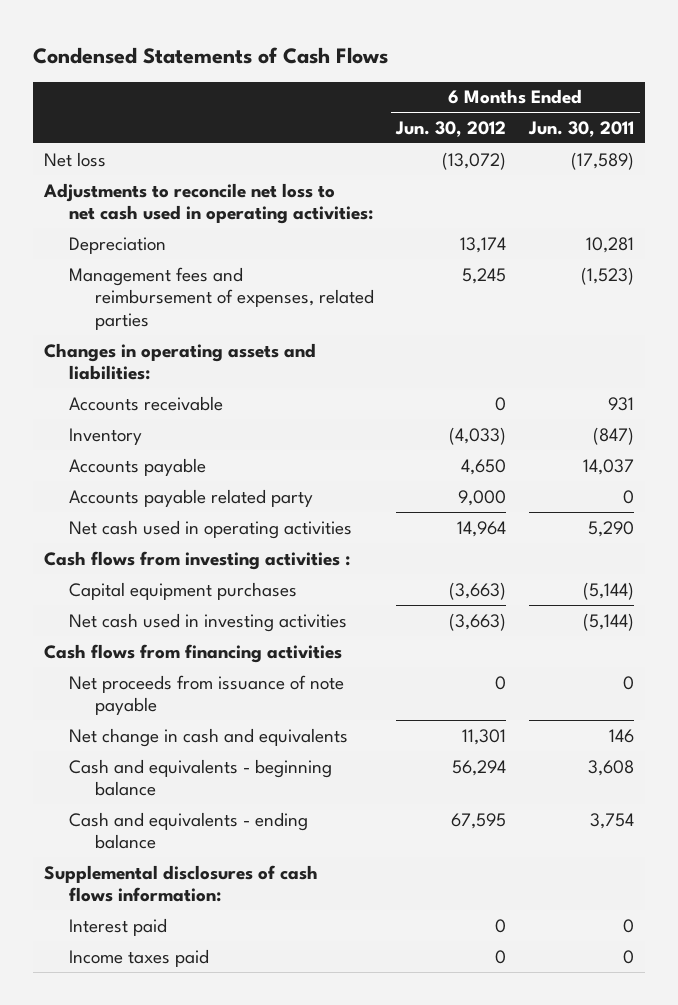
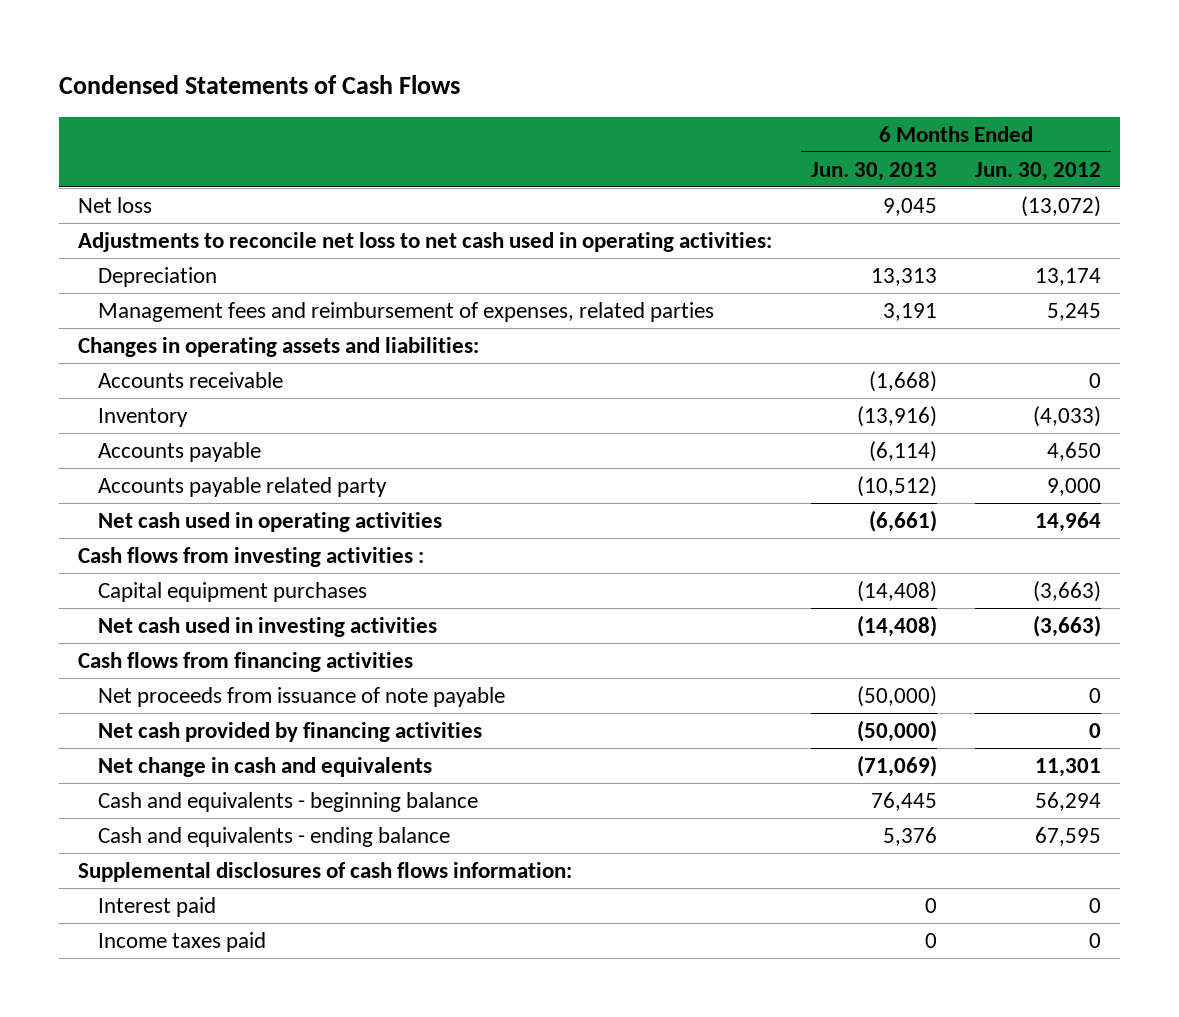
[528,120,635,137] Jun. 30, 2011 -> none
none -> [810,161,937,181] Jun. 30, 2013
none -> [98,721,483,742] Net cash provided by financing activities

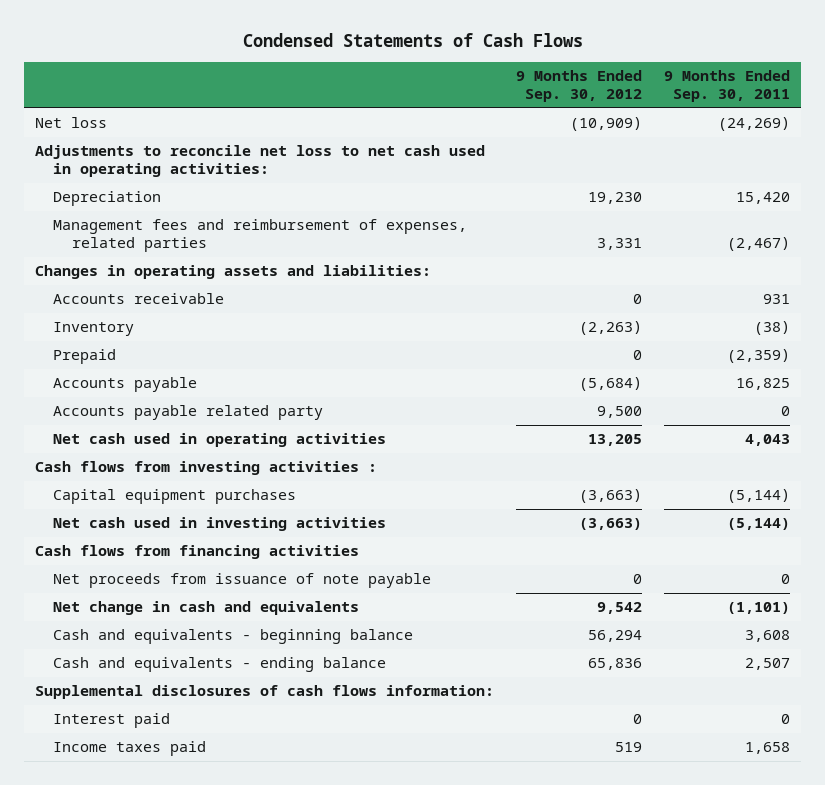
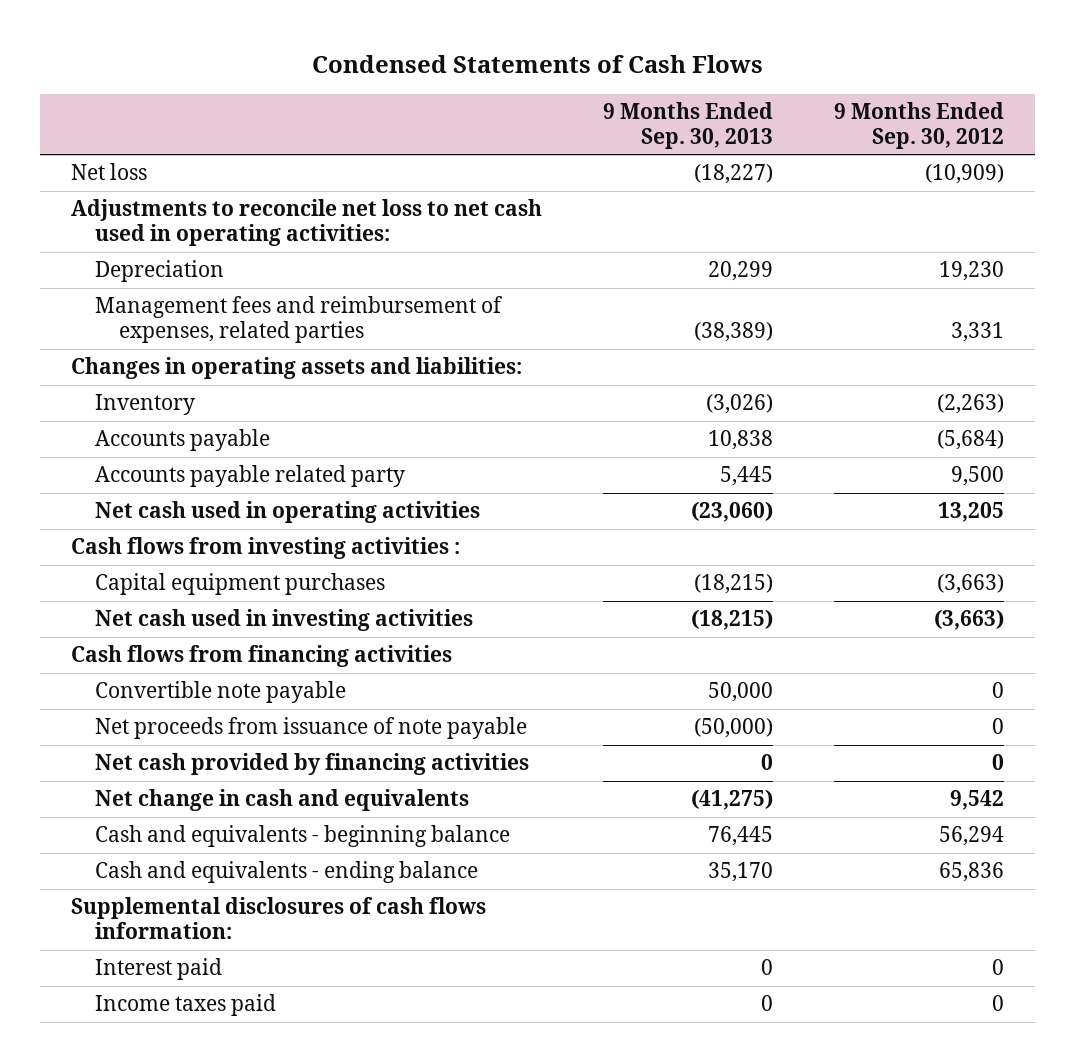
[664,70,791,102] 9 Months Ended Sep. 30, 2011 -> none
none -> [603,102,774,149] 9 Months Ended Sep. 30, 2013
[53,293,225,305] Accounts receivable -> none
[53,349,117,365] Prepaid -> none
none -> [94,681,346,704] Convertible note payable
none -> [94,753,529,776] Net cash provided by financing activities
[615,742,643,753] 519 -> [992,995,1005,1012] 0

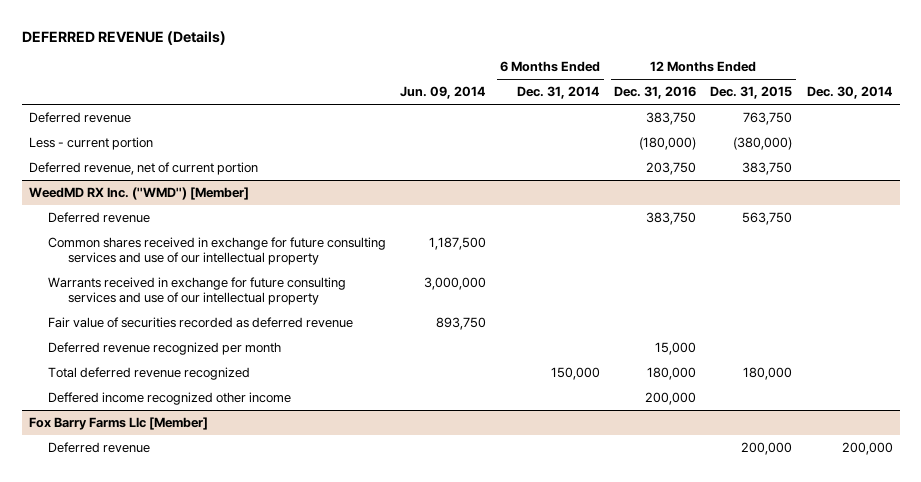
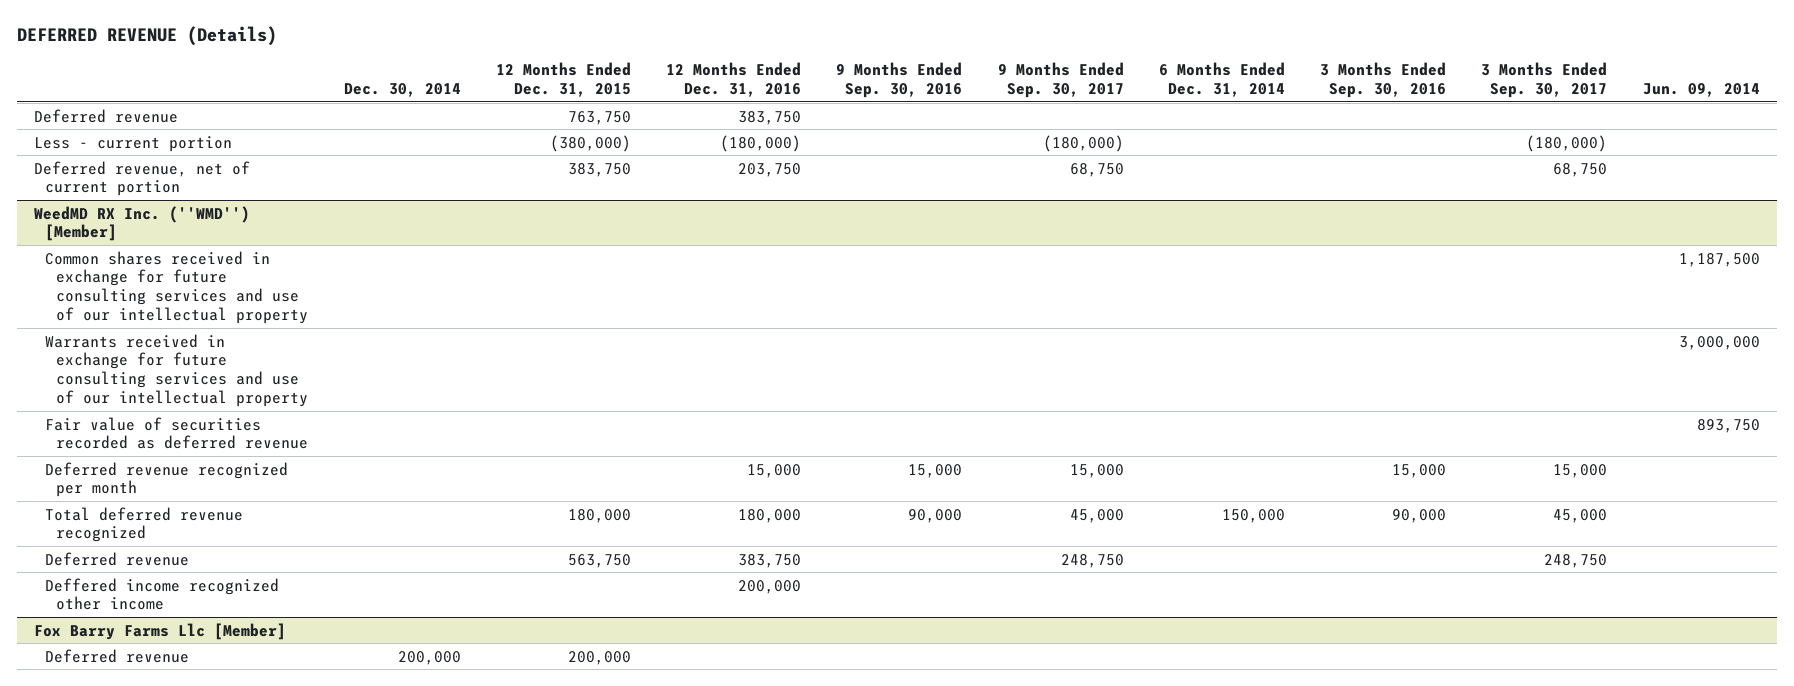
none -> [836,62,963,99] 9 Months Ended Sep. 30, 2016
none -> [997,62,1124,99] 9 Months Ended Sep. 30, 2017
none -> [1320,62,1447,99] 3 Months Ended Sep. 30, 2016
none -> [1481,62,1608,99] 3 Months Ended Sep. 30, 2017
[48,211,151,223] Deferred revenue -> [45,551,190,566] Deferred revenue

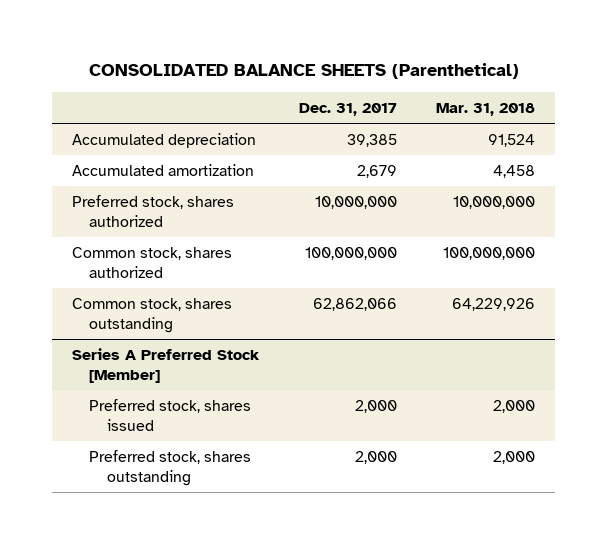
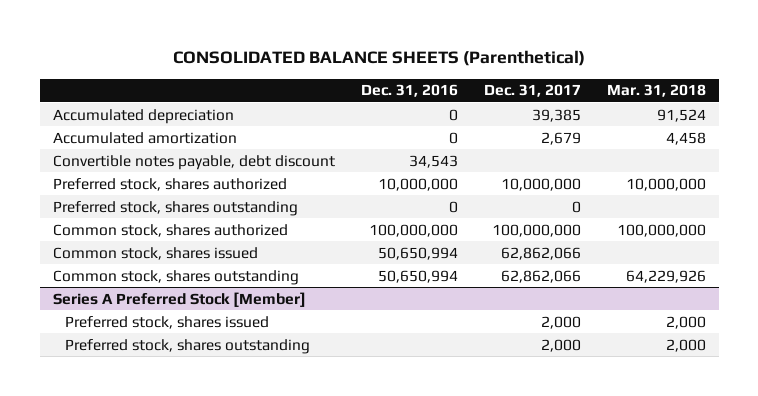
none -> [360,84,458,98] Dec. 31, 2016
none -> [52,154,335,170] Convertible notes payable, debt discount
none -> [52,200,298,216] Preferred stock, shares outstanding
none -> [52,246,258,260] Common stock, shares issued

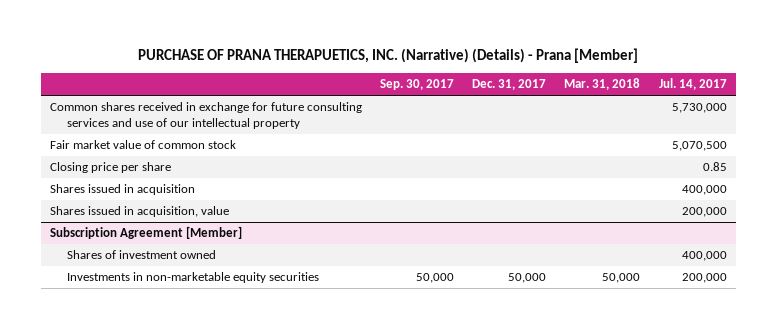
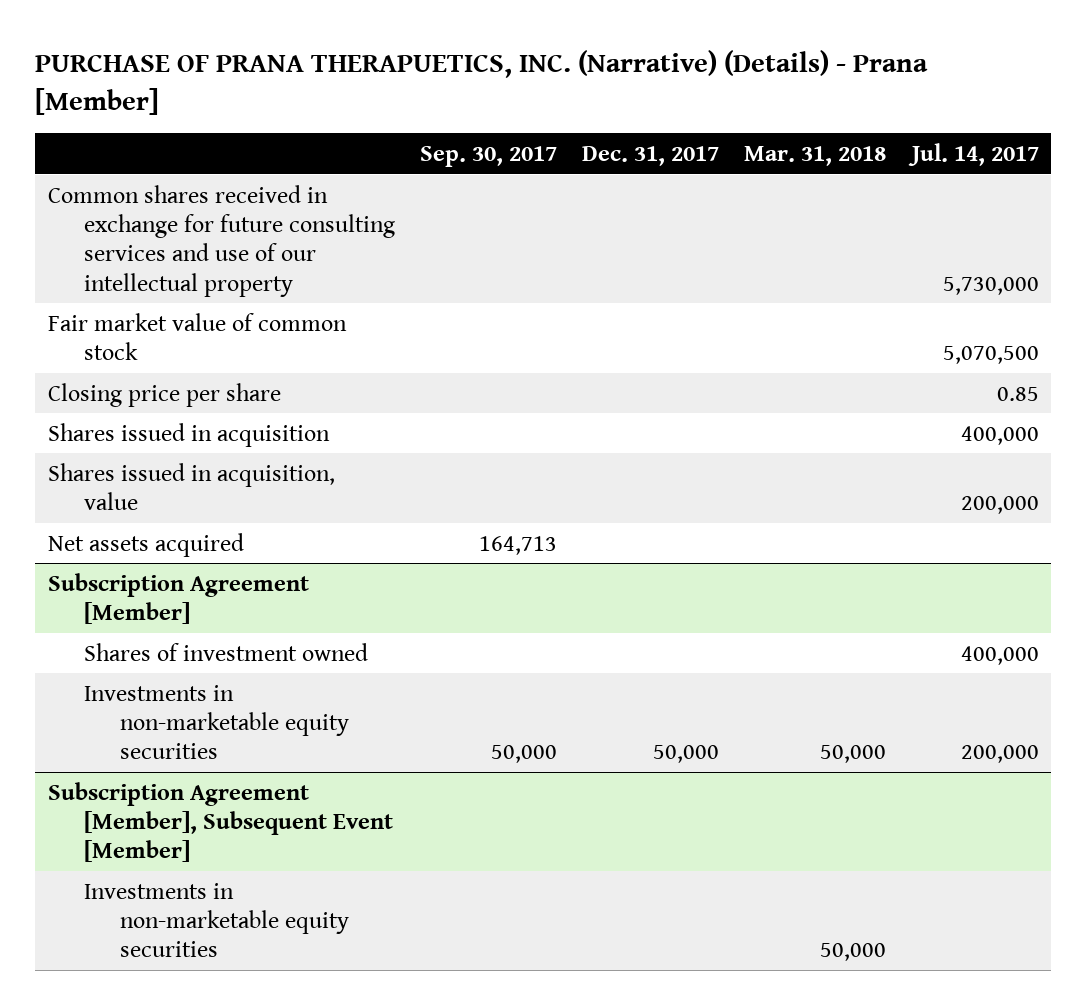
none -> [47,532,244,557] Net assets acquired
none -> [47,781,393,863] Subscription Agreement [Member], Subsequent Event [Member]
none -> [83,882,349,958] Investments in non-marketable equity securities

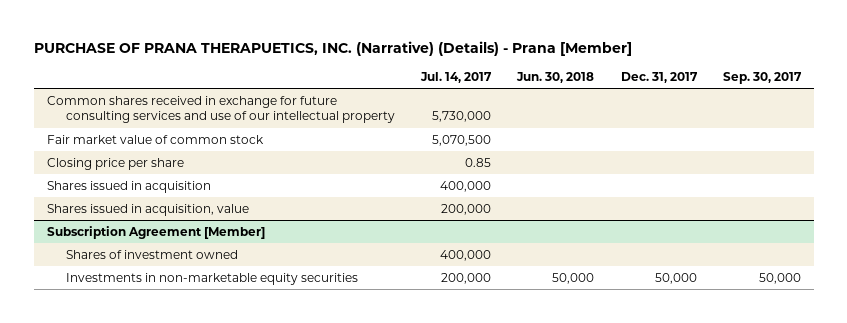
[744,146,887,167] Mar. 31, 2018 -> none
none -> [516,71,595,83] Jun. 30, 2018
[47,532,244,557] Net assets acquired -> none
[47,781,393,863] Subscription Agreement [Member], Subsequent Event [Member] -> none
[83,882,349,958] Investments in non-marketable equity securities -> none

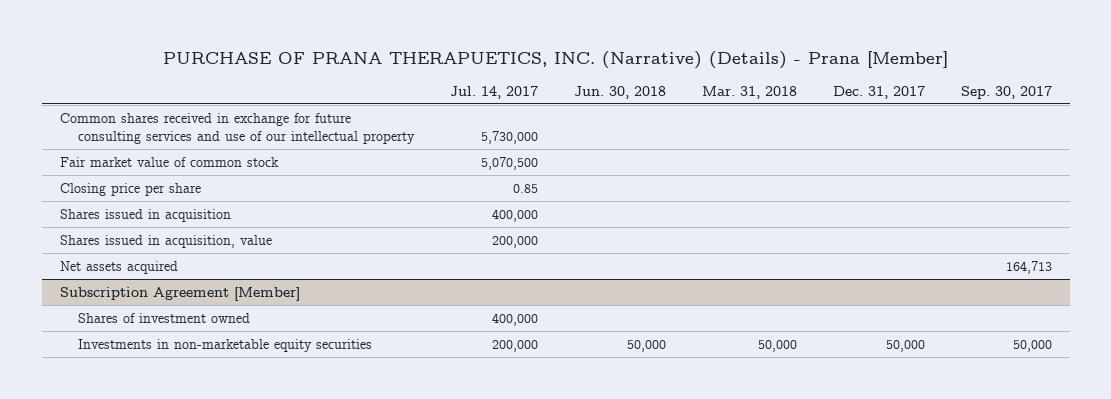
none -> [701,85,797,99] Mar. 31, 2018
none -> [59,260,178,274] Net assets acquired

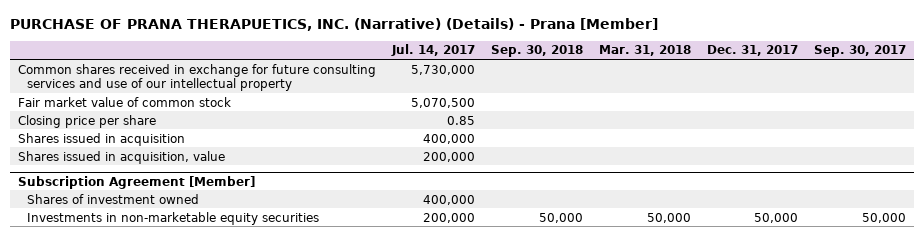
[573,85,666,99] Jun. 30, 2018 -> none
none -> [491,45,584,58] Sep. 30, 2018
[59,260,178,274] Net assets acquired -> none

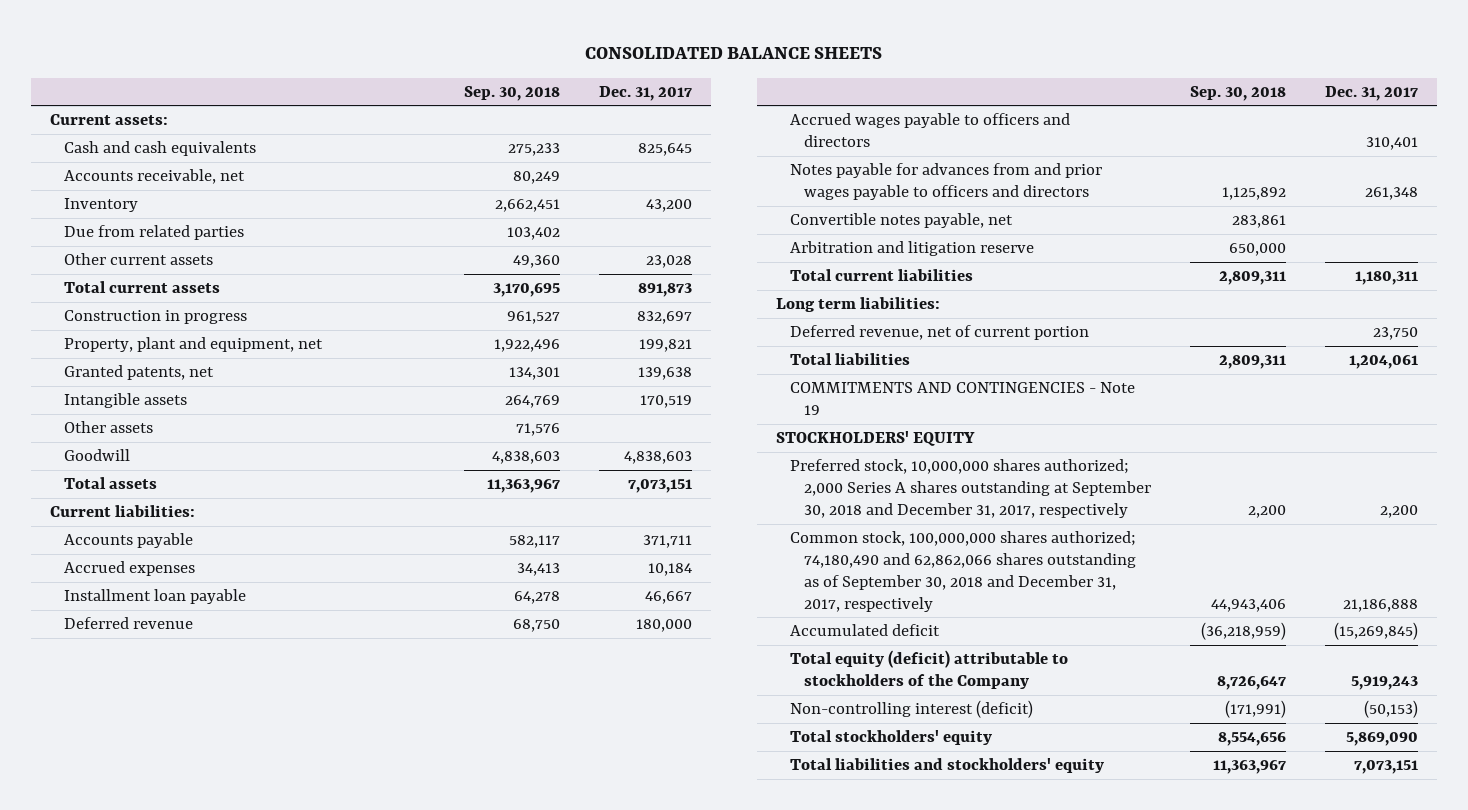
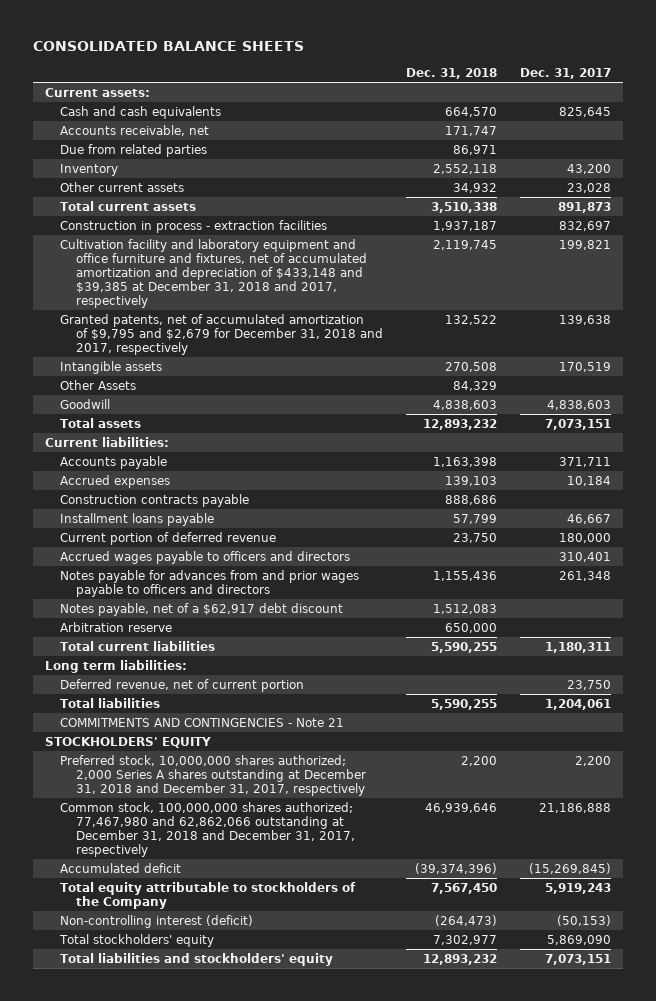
[463,85,560,101] Sep. 30, 2018 -> none
none -> [405,67,497,79] Dec. 31, 2018
[63,198,138,213] Inventory -> [60,163,119,176] Inventory
[63,310,247,325] Construction in progress -> [60,219,328,233] Construction in process - extraction facilities
[63,337,323,353] Property, plant and equipment, net -> [60,238,367,308] Cultivation facility and laboratory equipment and office furniture and fixtures, net of accumulated amortization and depreciation of $433,148 and $39,385 at December 31, 2018 and 2017, respectively
[63,365,214,381] Granted patents, net -> [60,313,383,355] Granted patents, net of accumulated amortization of $9,795 and $2,679 for December 31, 2018 and 2017, respectively
[63,421,153,434] Other assets -> [60,379,137,390] Other Assets
none -> [60,493,250,507] Construction contracts payable
[63,589,246,605] Installment loan payable -> [60,512,215,526] Installment loans payable
[63,617,193,630] Deferred revenue -> [60,531,277,545] Current portion of deferred revenue
[790,213,1014,229] Convertible notes payable, net -> [60,602,344,616] Notes payable, net of a $62,917 debt discount
[790,241,1035,257] Arbitration and litigation reserve -> [60,621,173,632] Arbitration reserve
[790,382,1136,415] COMMITMENTS AND CONTINGENCIES - Note 19 -> [60,717,345,727] COMMITMENTS AND CONTINGENCIES - Note 21
[790,459,1151,518] Preferred stock, 10,000,000 shares authorized; 2,000 Series A shares outstanding at September 30, 2018 and December 31, 2017, respectively -> [60,754,366,796] Preferred stock, 10,000,000 shares authorized; 2,000 Series A shares outstanding at December 31, 2018 and December 31, 2017, respectively
[790,531,1137,612] Common stock, 100,000,000 shares authorized; 74,180,490 and 62,862,066 shares outstanding as of September 30, 2018 and December 31, 2017, respectively -> [60,801,355,857] Common stock, 100,000,000 shares authorized; 77,467,980 and 62,862,066 outstanding at December 31, 2018 and December 31, 2017, respectively
[790,650,1069,689] Total equity (deficit) attributable to stockholders of the Company -> [60,881,357,909] Total equity attributable to stockholders of the Company

